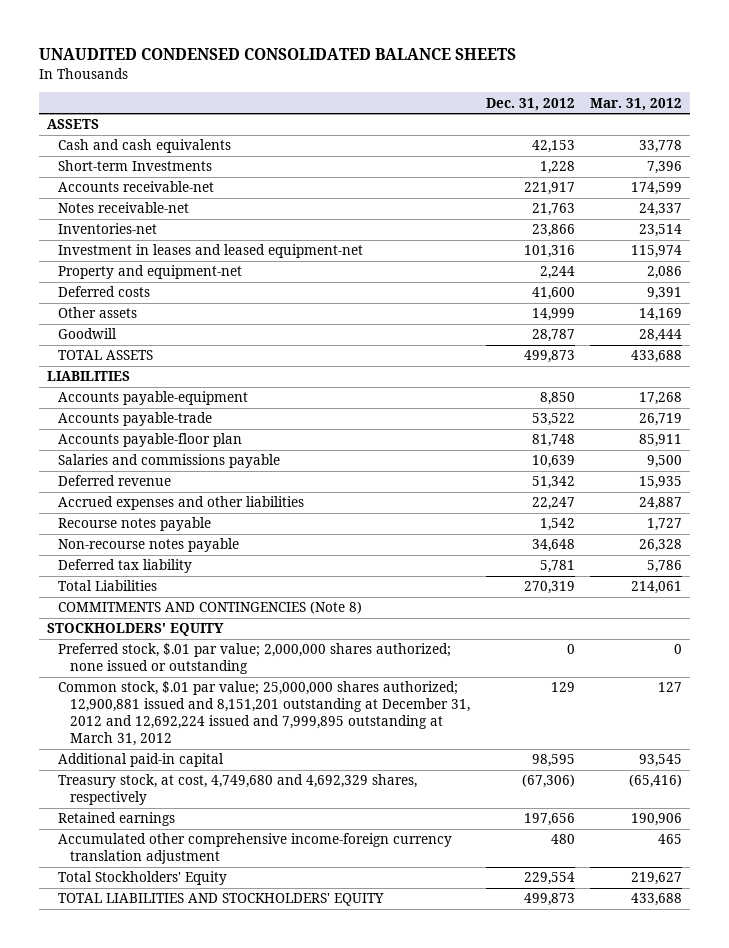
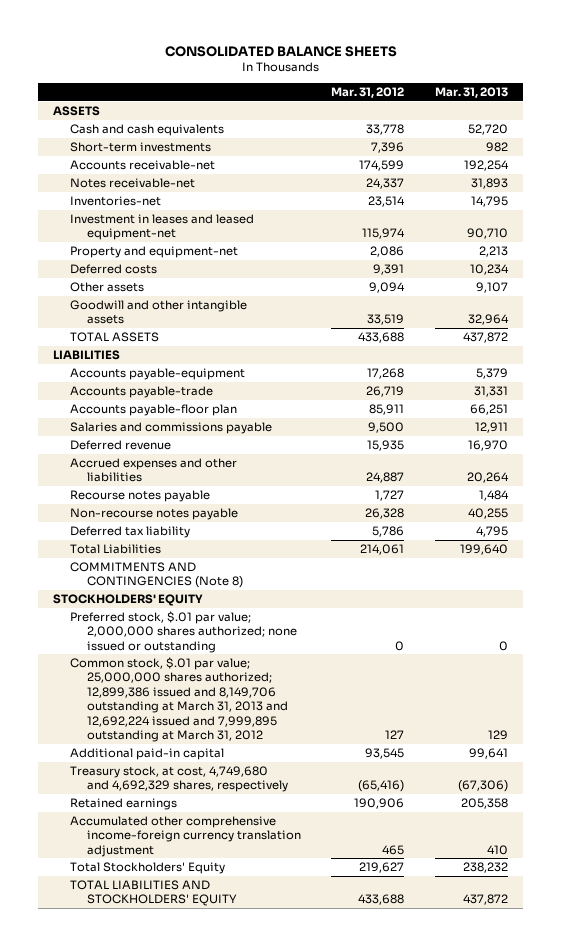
[39,48,517,61] UNAUDITED CONDENSED CONSOLIDATED BALANCE SHEETS -> [164,45,397,57] CONSOLIDATED BALANCE SHEETS
[485,97,575,111] Dec. 31, 2012 -> none
none -> [434,86,508,98] Mar. 31, 2013
[58,160,213,172] Short-term Investments -> [69,142,211,153] Short-term investments
[58,328,118,340] Goodwill -> none
[639,308,683,322] 14,169 -> [369,282,406,294] 9,094
none -> [69,300,247,325] Goodwill and other intangible assets
[58,681,470,747] Common stock, $.01 par value; 25,000,000 shares authorized; 12,900,881 issued and 8,151,201 outstanding at December 31, 2012 and 12,692,224 issued and 7,999,895 outstanding at March 31, 2012 -> [69,657,288,742] Common stock, $.01 par value; 25,000,000 shares authorized; 12,899,386 issued and 8,149,706 outstanding at March 31, 2013 and 12,692,224 issued and 7,999,895 outstanding at March 31, 2012

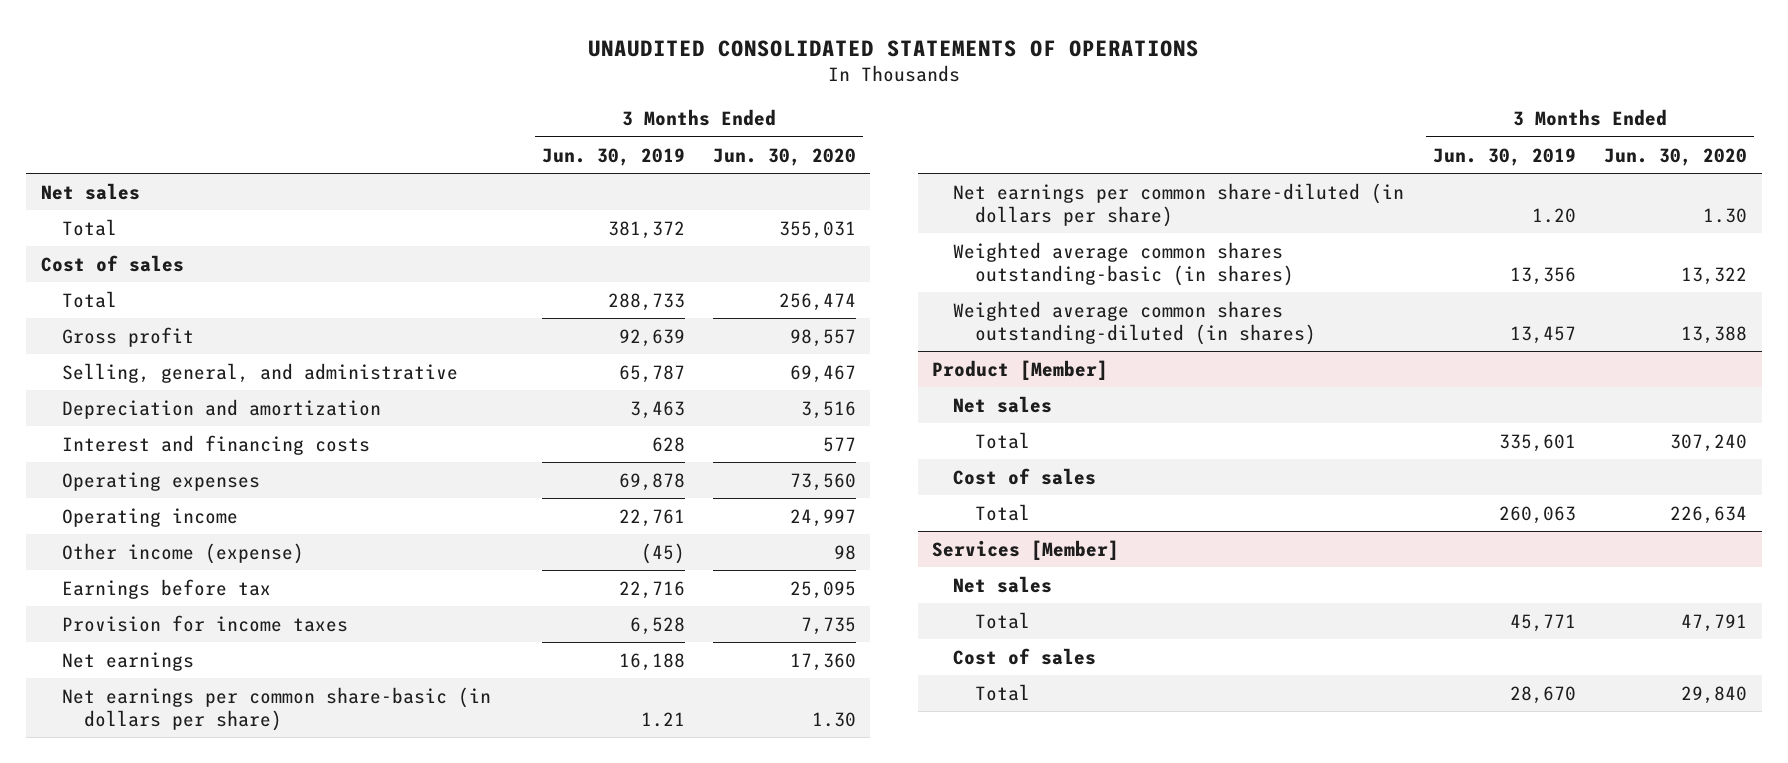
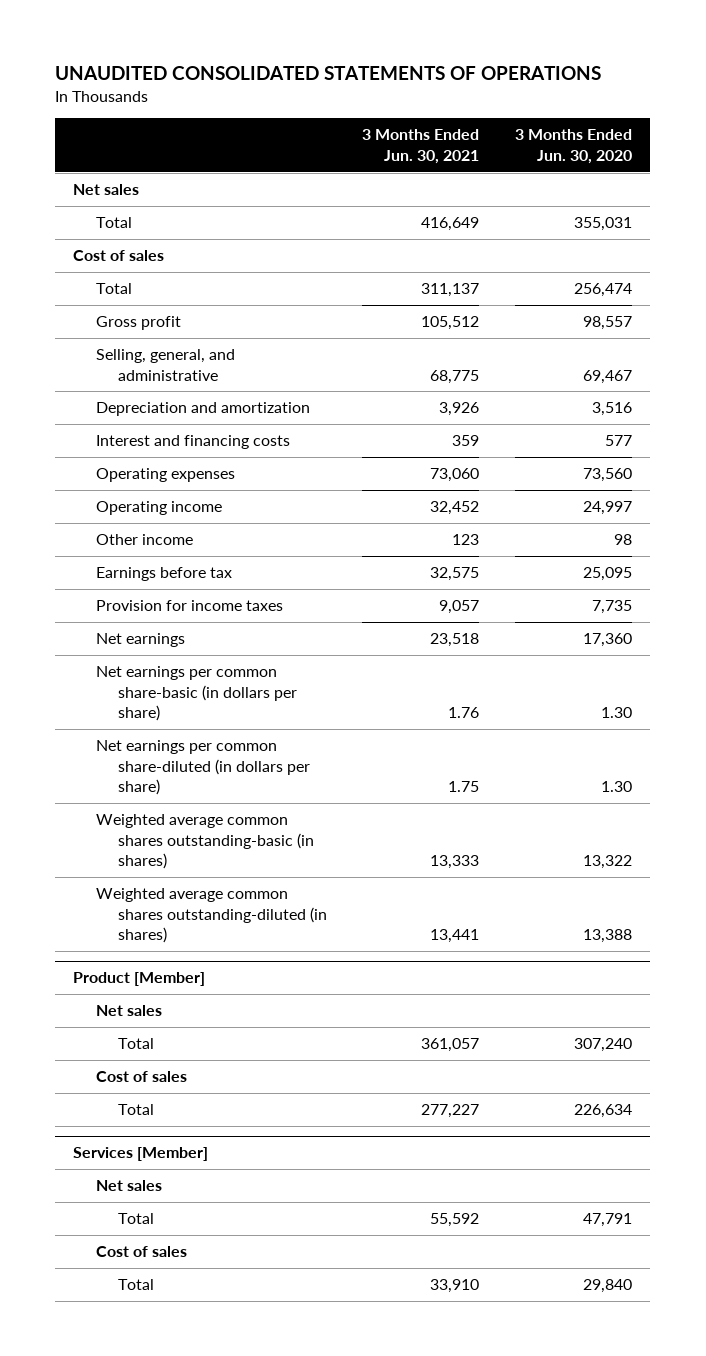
[541,147,685,166] Jun. 30, 2019 -> none
none -> [362,129,480,164] 3 Months Ended Jun. 30, 2021
[62,542,305,564] Other income (expense) -> [95,534,193,546] Other income

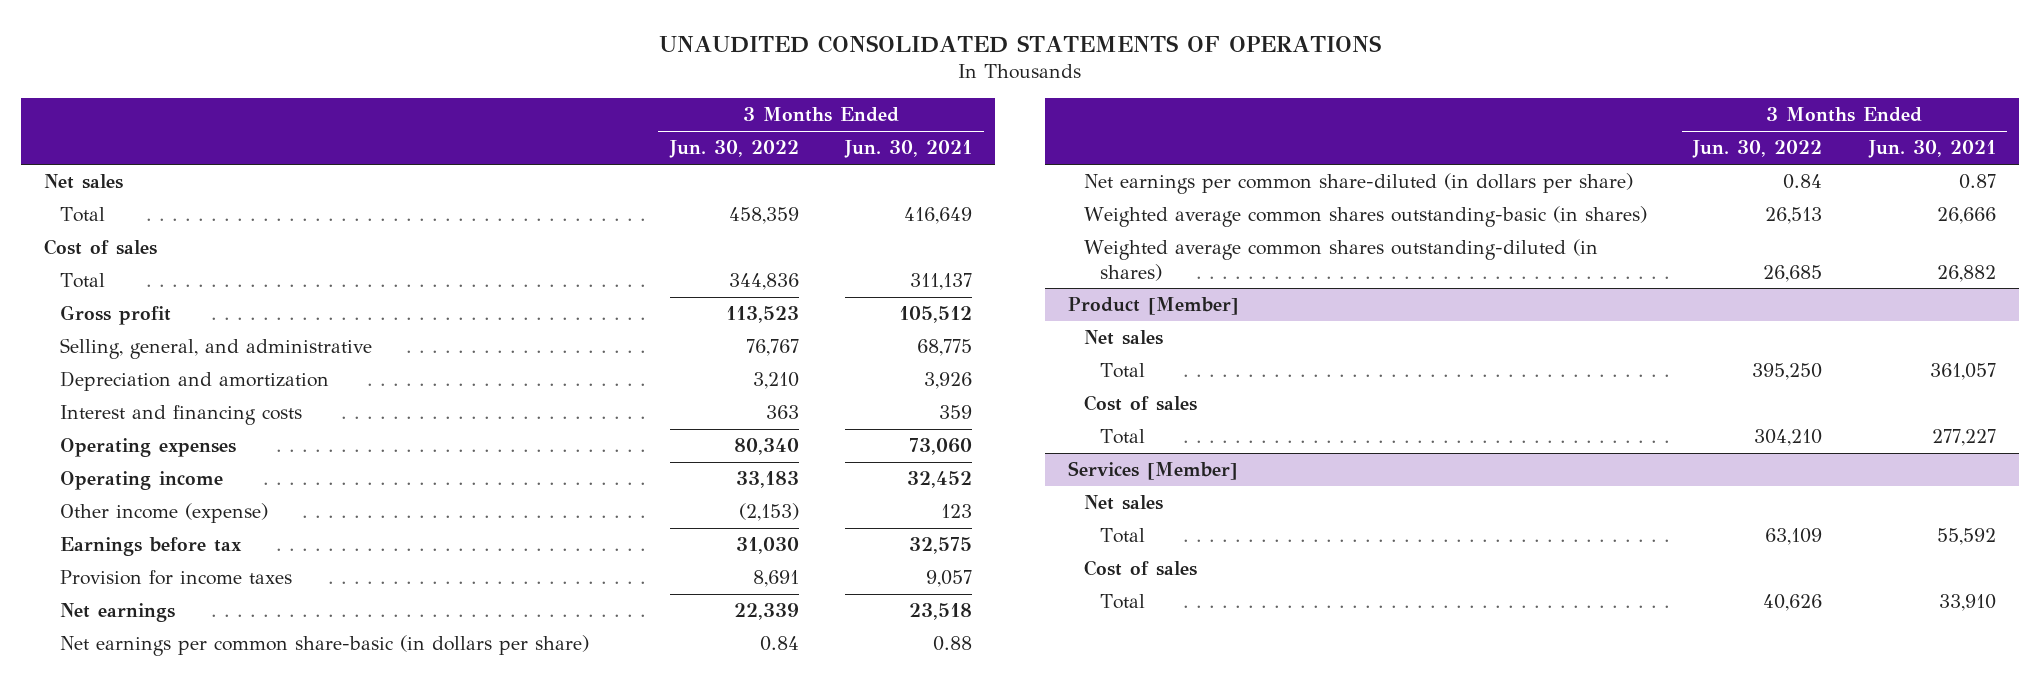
[515,129,633,164] 3 Months Ended Jun. 30, 2020 -> none
none -> [668,140,799,159] Jun. 30, 2022
[95,534,193,546] Other income -> [60,503,269,524] Other income (expense)
[448,707,480,719] 1.76 -> [933,636,973,652] 0.88
[448,781,480,793] 1.75 -> [1958,174,1996,190] 0.87
[430,855,480,870] 13,333 -> [1936,207,1996,225] 26,666
[430,929,480,944] 13,441 -> [1936,264,1996,282] 26,882

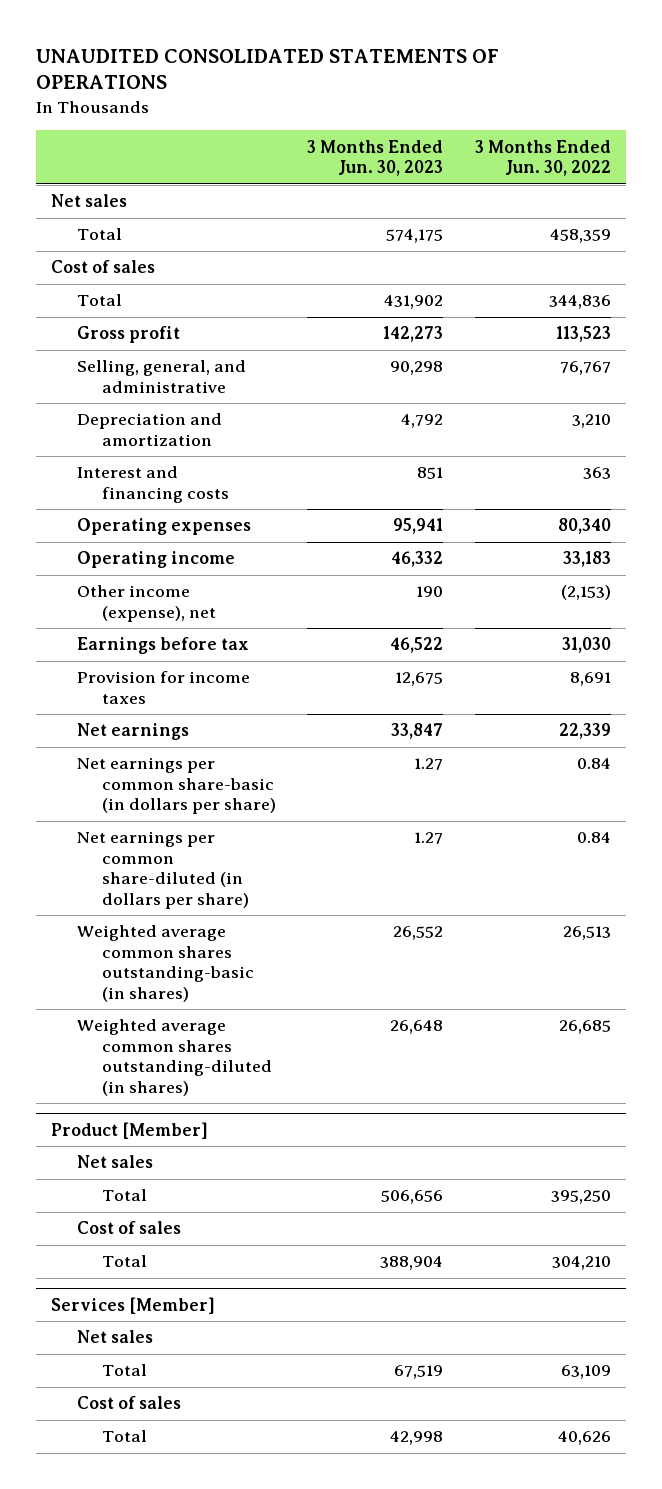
[844,140,973,159] Jun. 30, 2021 -> none
none -> [307,139,444,177] 3 Months Ended Jun. 30, 2023
[60,503,269,524] Other income (expense) -> [76,585,217,622] Other income (expense), net

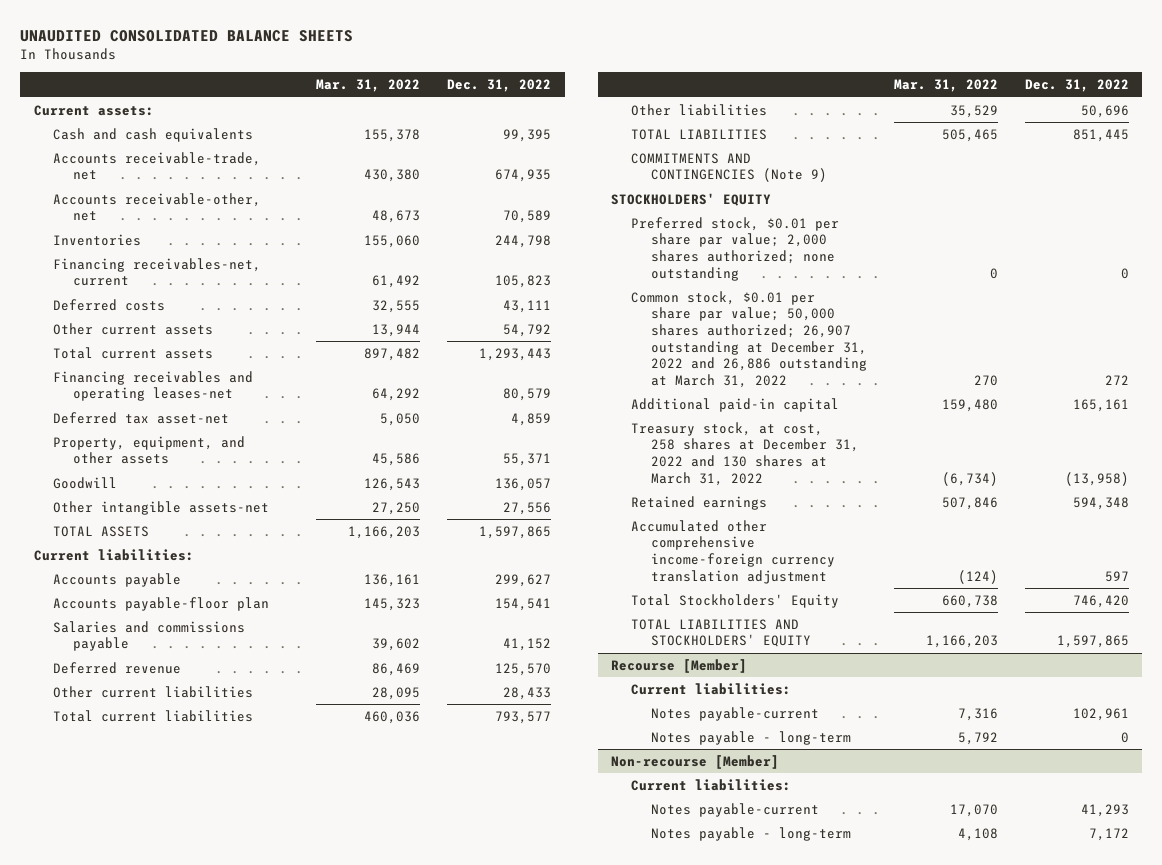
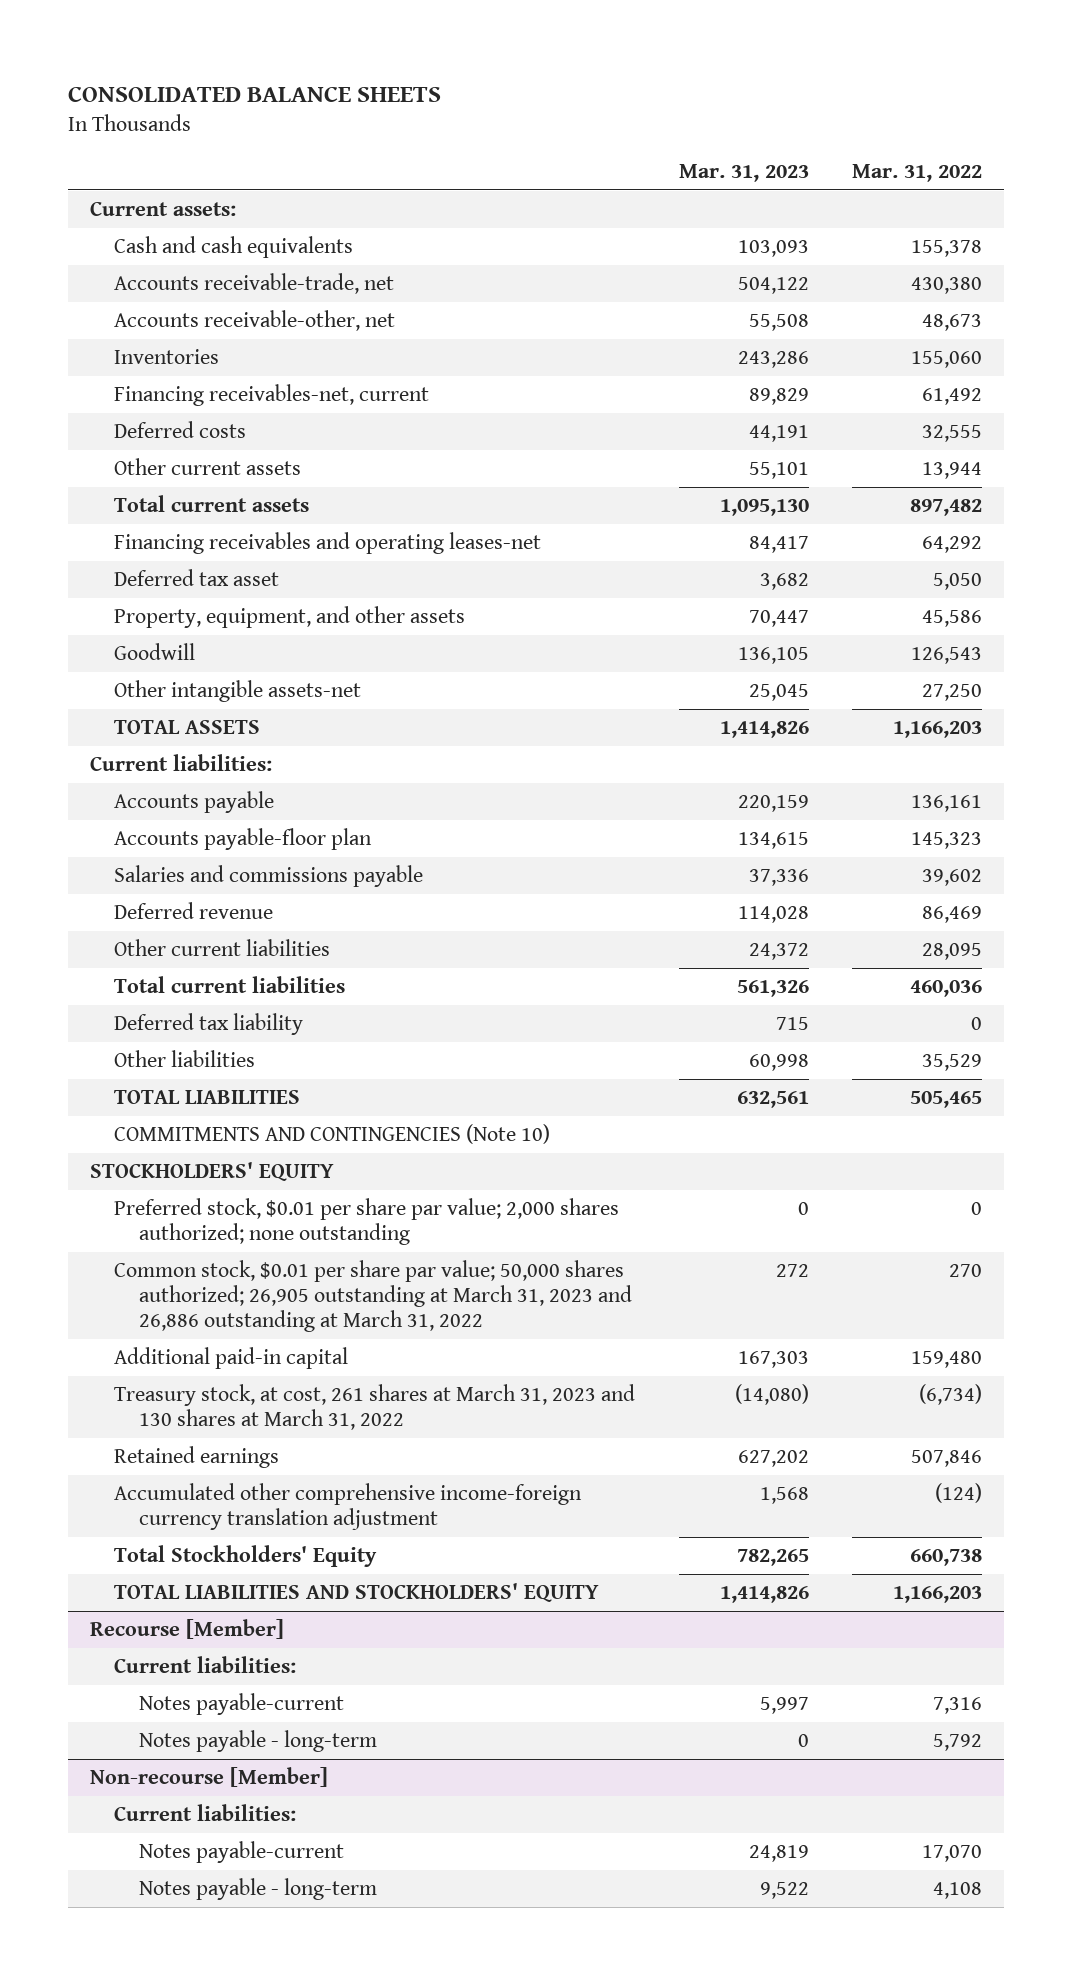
[20,30,354,43] UNAUDITED CONSOLIDATED BALANCE SHEETS -> [68,85,442,102] CONSOLIDATED BALANCE SHEETS
[447,79,552,93] Dec. 31, 2022 -> none
none -> [678,164,809,183] Mar. 31, 2023
[53,411,230,424] Deferred tax asset-net -> [114,569,280,587] Deferred tax asset
none -> [114,1013,304,1036] Deferred tax liability
[631,152,827,183] COMMITMENTS AND CONTINGENCIES (Note 9) -> [114,1124,551,1145] COMMITMENTS AND CONTINGENCIES (Note 10)
[631,290,867,388] Common stock, $0.01 per share par value; 50,000 shares authorized; 26,907 outstanding at December 31, 2022 and 26,886 outstanding at March 31, 2022 -> [114,1260,633,1333] Common stock, $0.01 per share par value; 50,000 shares authorized; 26,905 outstanding at March 31, 2023 and 26,886 outstanding at March 31, 2022
[631,421,859,486] Treasury stock, at cost, 258 shares at December 31, 2022 and 130 shares at March 31, 2022 -> [114,1384,636,1431] Treasury stock, at cost, 261 shares at March 31, 2023 and 130 shares at March 31, 2022

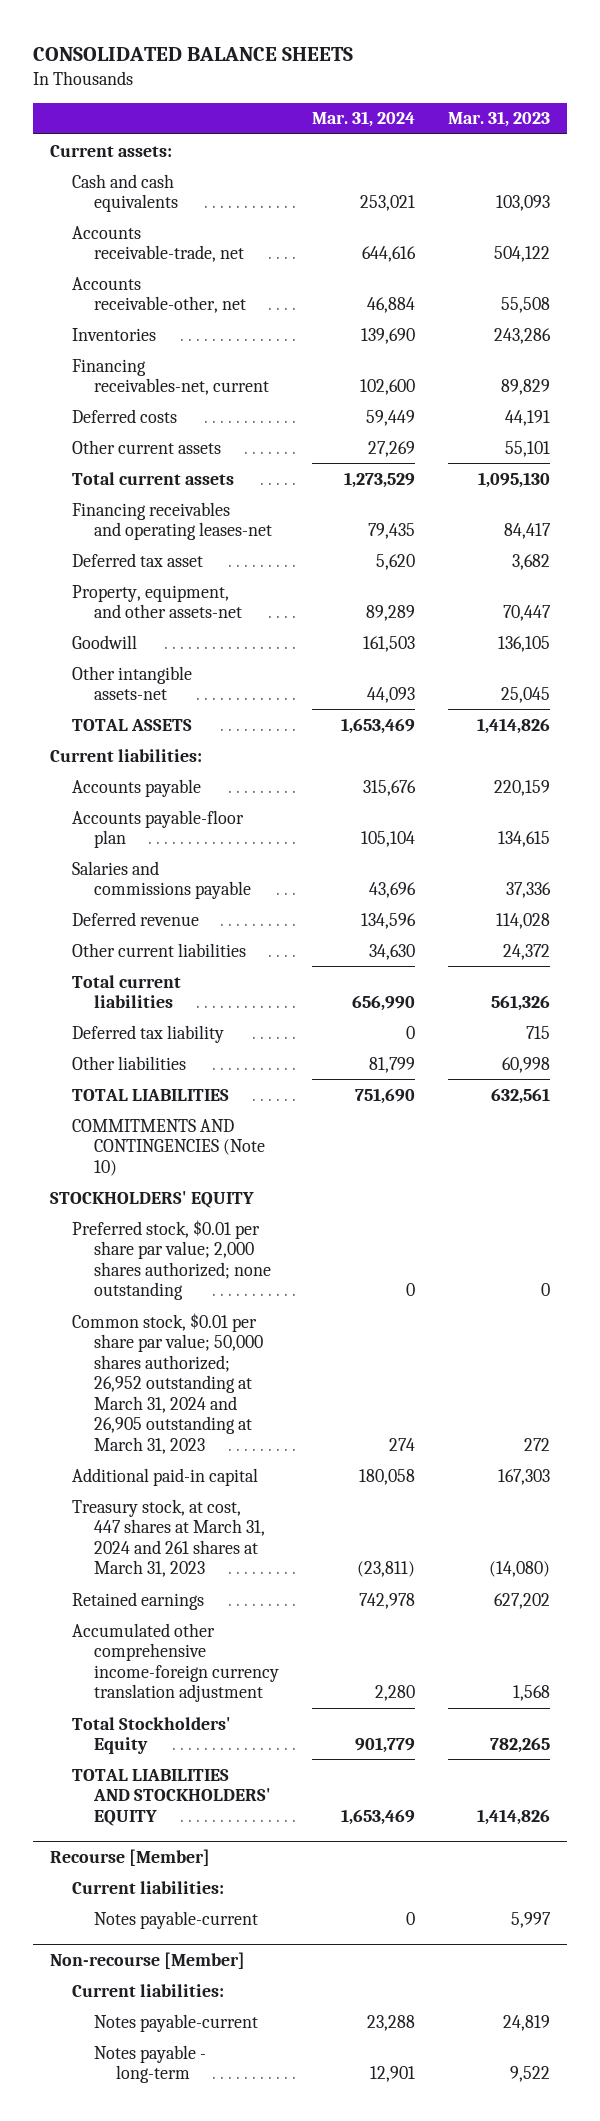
[852,164,983,183] Mar. 31, 2022 -> none
none -> [312,111,416,128] Mar. 31, 2024
[114,606,466,629] Property, equipment, and other assets -> [72,584,243,619] Property, equipment, and other assets-net
[114,1260,633,1333] Common stock, $0.01 per share par value; 50,000 shares authorized; 26,905 outstanding at March 31, 2023 and 26,886 outstanding at March 31, 2022 -> [72,1312,264,1454] Common stock, $0.01 per share par value; 50,000 shares authorized; 26,952 outstanding at March 31, 2024 and 26,905 outstanding at March 31, 2023
[114,1384,636,1431] Treasury stock, at cost, 261 shares at March 31, 2023 and 130 shares at March 31, 2022 -> [72,1498,266,1578] Treasury stock, at cost, 447 shares at March 31, 2024 and 261 shares at March 31, 2023
[139,1730,378,1753] Notes payable - long-term -> none

